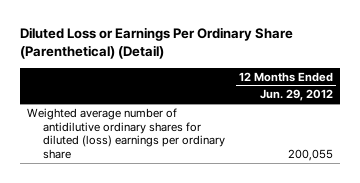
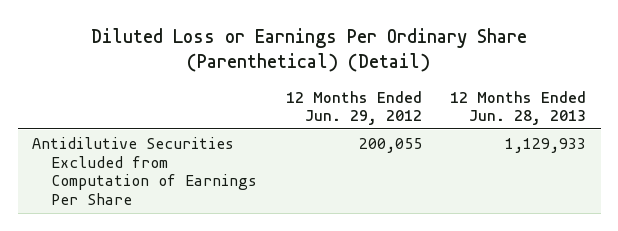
none -> [450,90,587,126] 12 Months Ended Jun. 28, 2013
[27,107,226,160] Weighted average number of antidilutive ordinary shares for diluted (loss) earnings per ordinary share -> [31,136,258,206] Antidilutive Securities Excluded from Computation of Earnings Per Share

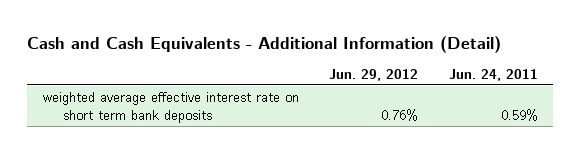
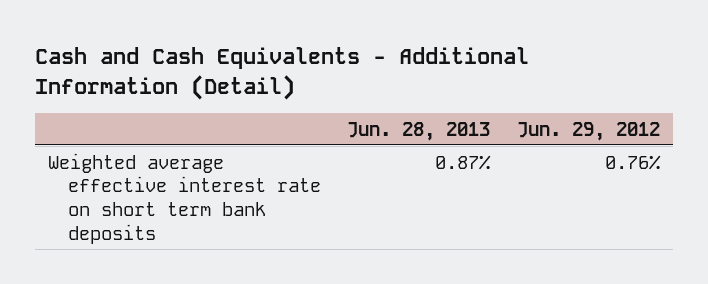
[448,68,538,81] Jun. 24, 2011 -> none
none -> [347,121,491,141] Jun. 28, 2013
[41,91,299,123] weighted average effective interest rate on short term bank deposits -> [48,152,321,245] Weighted average effective interest rate on short term bank deposits

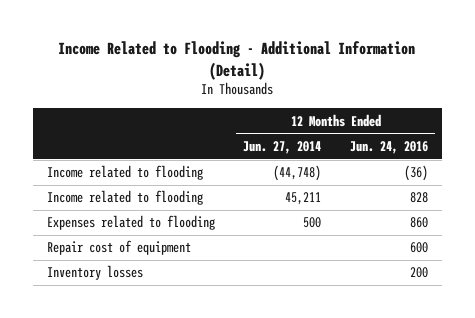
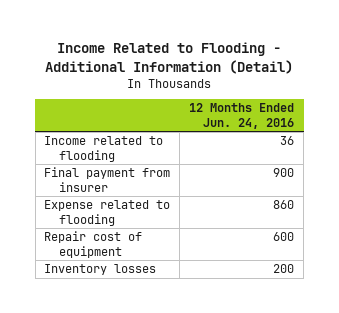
[243,140,322,154] Jun. 27, 2014 -> none
[46,190,203,206] Income related to flooding -> none
[403,165,428,182] (36) -> [280,136,295,146] 36
none -> [44,167,171,192] Final payment from insurer
[46,215,215,231] Expenses related to flooding -> [44,200,171,226] Expense related to flooding

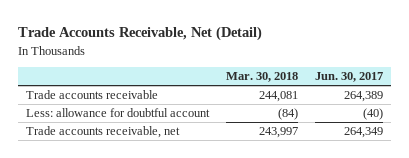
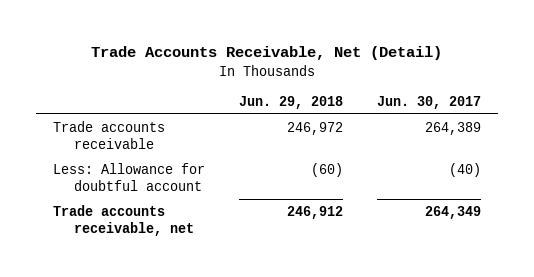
[226,72,299,83] Mar. 30, 2018 -> none
none -> [239,96,344,110] Jun. 29, 2018
[26,108,211,118] Less: allowance for doubtful account -> [53,162,206,191] Less: Allowance for doubtful account

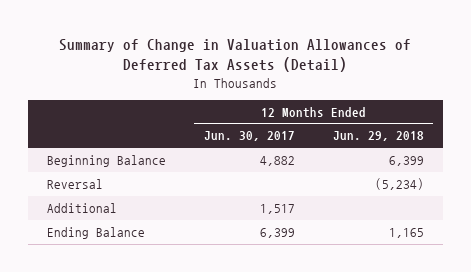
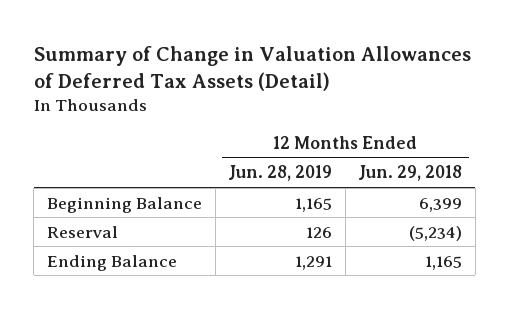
[203,131,295,142] Jun. 30, 2017 -> none
none -> [228,165,333,182] Jun. 28, 2019
[46,202,117,213] Additional -> none
[46,178,103,189] Reversal -> [47,225,119,238] Reserval

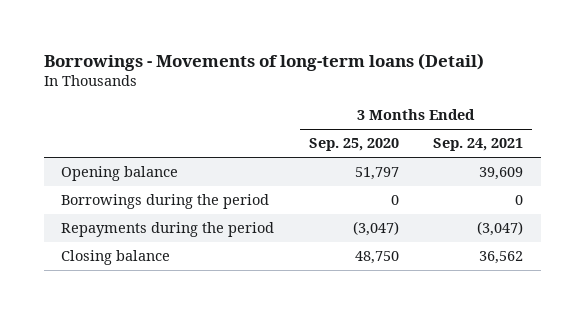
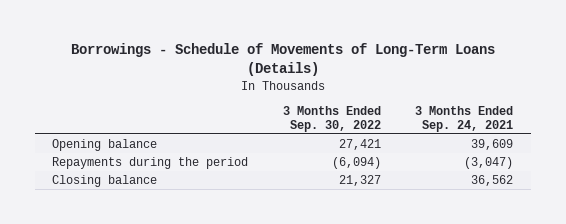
[44,52,485,71] Borrowings - Movements of long-term loans (Detail) -> [70,43,495,77] Borrowings - Schedule of Movements of Long-Term Loans (Details)
[308,138,399,152] Sep. 25, 2020 -> none
none -> [282,105,381,132] 3 Months Ended Sep. 30, 2022
[61,194,270,210] Borrowings during the period -> none

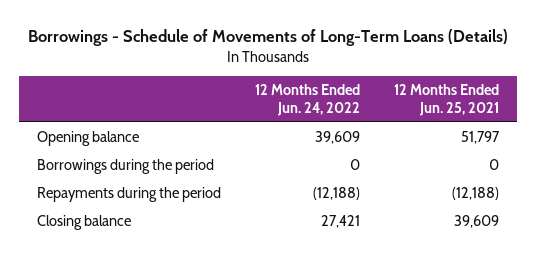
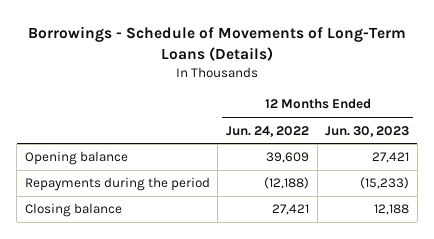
[394,83,500,117] 12 Months Ended Jun. 25, 2021 -> none
none -> [325,125,410,137] Jun. 30, 2023
[36,158,214,174] Borrowings during the period -> none

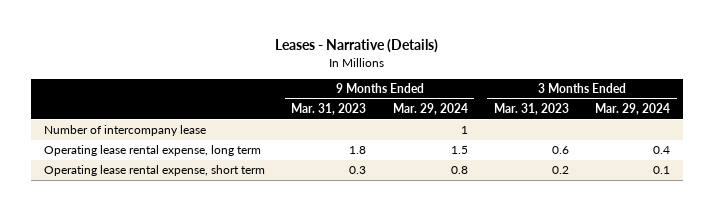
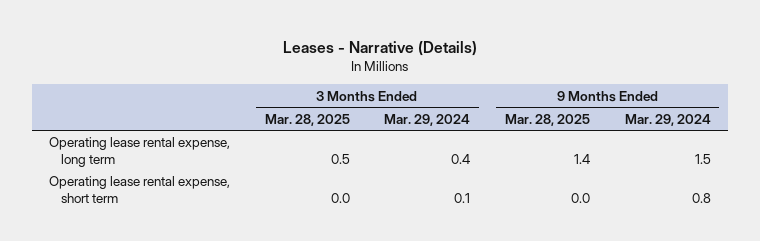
[291,103,367,116] Mar. 31, 2023 -> none
[493,103,569,116] Mar. 31, 2023 -> none
none -> [264,113,350,126] Mar. 28, 2025
none -> [504,113,590,126] Mar. 28, 2025
[44,125,207,137] Number of intercompany lease -> none

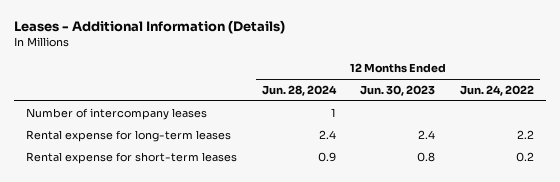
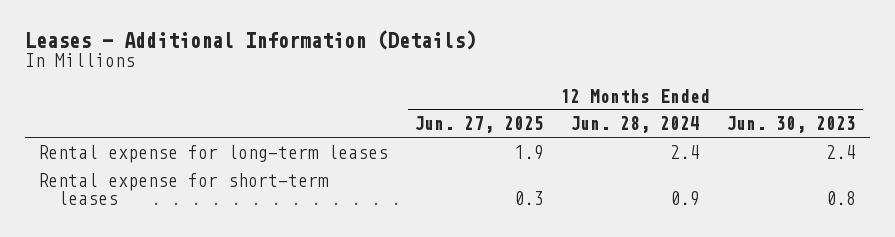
[459,84,534,96] Jun. 24, 2022 -> none
none -> [414,116,545,134] Jun. 27, 2025
[26,107,208,120] Number of intercompany leases -> none

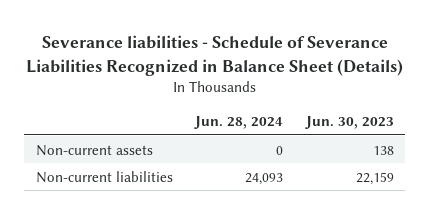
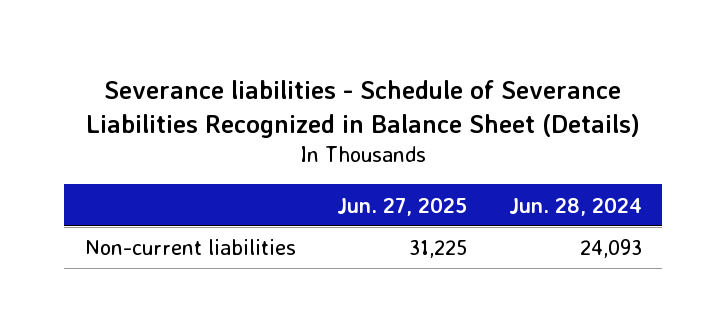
[304,116,394,130] Jun. 30, 2023 -> none
none -> [337,196,468,216] Jun. 27, 2025
[35,144,153,156] Non-current assets -> none

